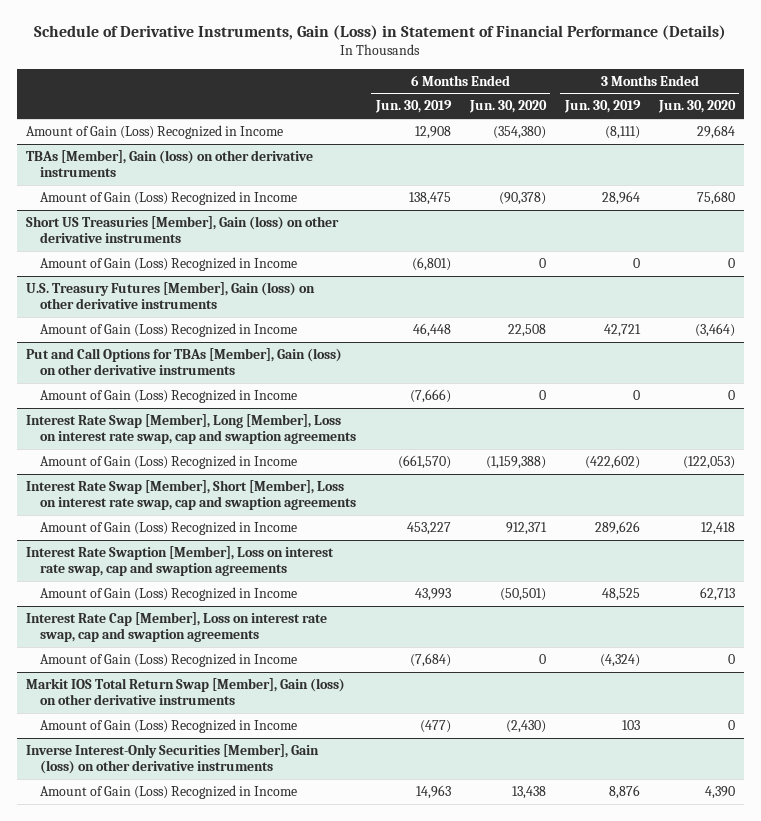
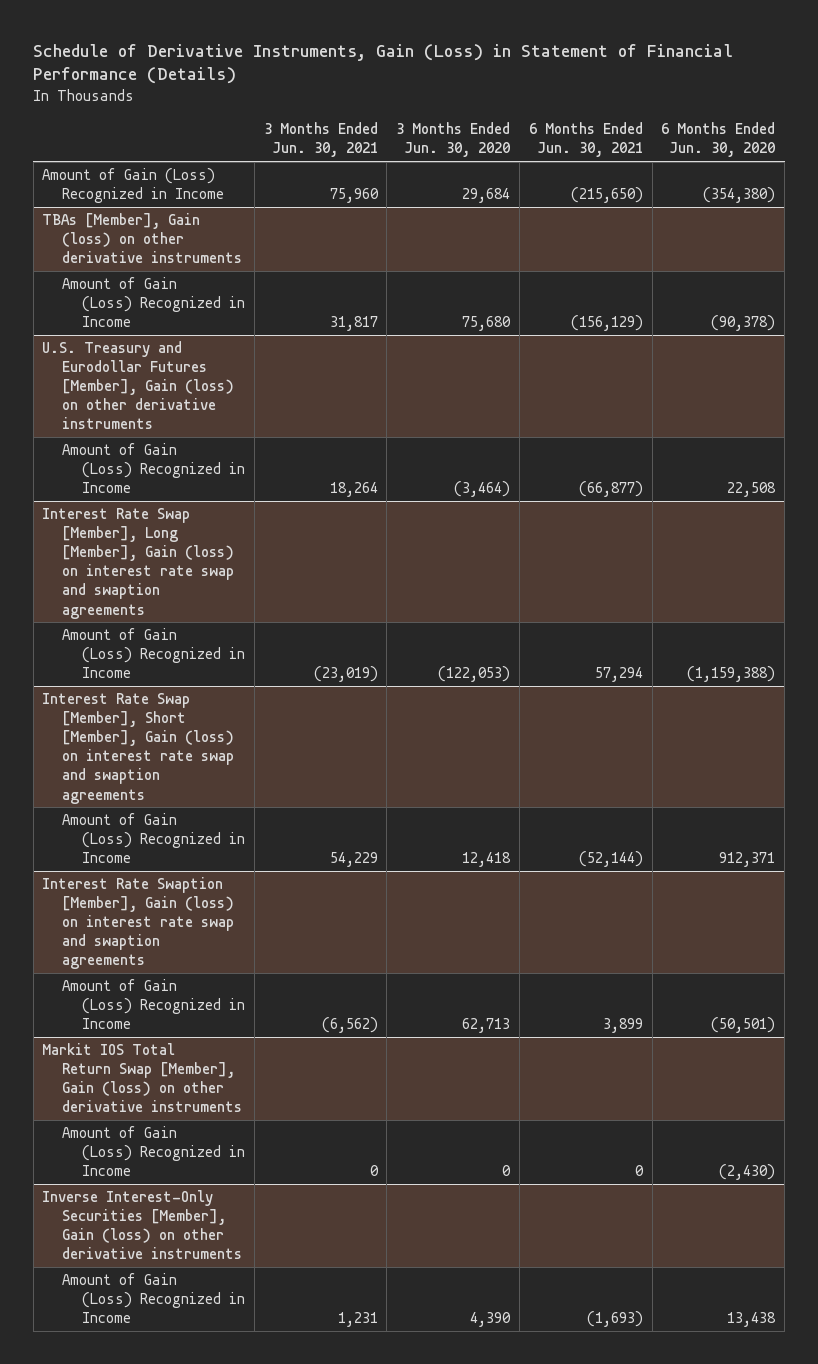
[374,100,452,114] Jun. 30, 2019 -> none
[563,100,641,114] Jun. 30, 2019 -> none
none -> [263,122,378,158] 3 Months Ended Jun. 30, 2021
none -> [528,122,643,158] 6 Months Ended Jun. 30, 2021
[26,215,340,244] Short US Treasuries [Member], Gain (loss) on other derivative instruments -> none
[40,256,298,271] Amount of Gain (Loss) Recognized in Income -> none
[26,281,316,310] U.S. Treasury Futures [Member], Gain (loss) on other derivative instruments -> [42,341,235,430] U.S. Treasury and Eurodollar Futures [Member], Gain (loss) on other derivative instruments
[26,347,343,376] Put and Call Options for TBAs [Member], Gain (loss) on other derivative instruments -> none
[40,388,298,403] Amount of Gain (Loss) Recognized in Income -> none
[26,413,357,445] Interest Rate Swap [Member], Long [Member], Loss on interest rate swap, cap and swaption agreements -> [42,508,235,619] Interest Rate Swap [Member], Long [Member], Gain (loss) on interest rate swap and swaption agreements
[26,479,357,511] Interest Rate Swap [Member], Short [Member], Loss on interest rate swap, cap and swaption agreements -> [42,693,235,804] Interest Rate Swap [Member], Short [Member], Gain (loss) on interest rate swap and swaption agreements
[26,545,335,577] Interest Rate Swaption [Member], Loss on interest rate swap, cap and swaption agreements -> [42,877,235,970] Interest Rate Swaption [Member], Gain (loss) on interest rate swap and swaption agreements
[26,611,328,643] Interest Rate Cap [Member], Loss on interest rate swap, cap and swaption agreements -> none
[40,652,298,667] Amount of Gain (Loss) Recognized in Income -> none

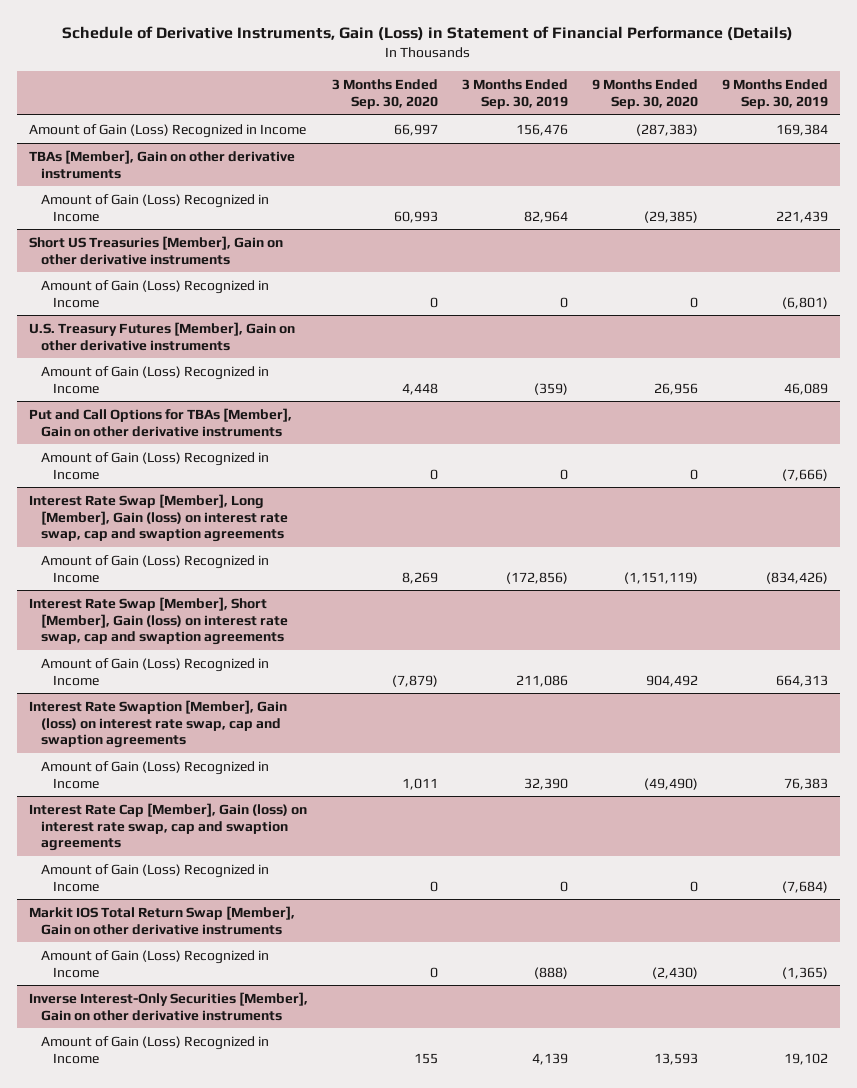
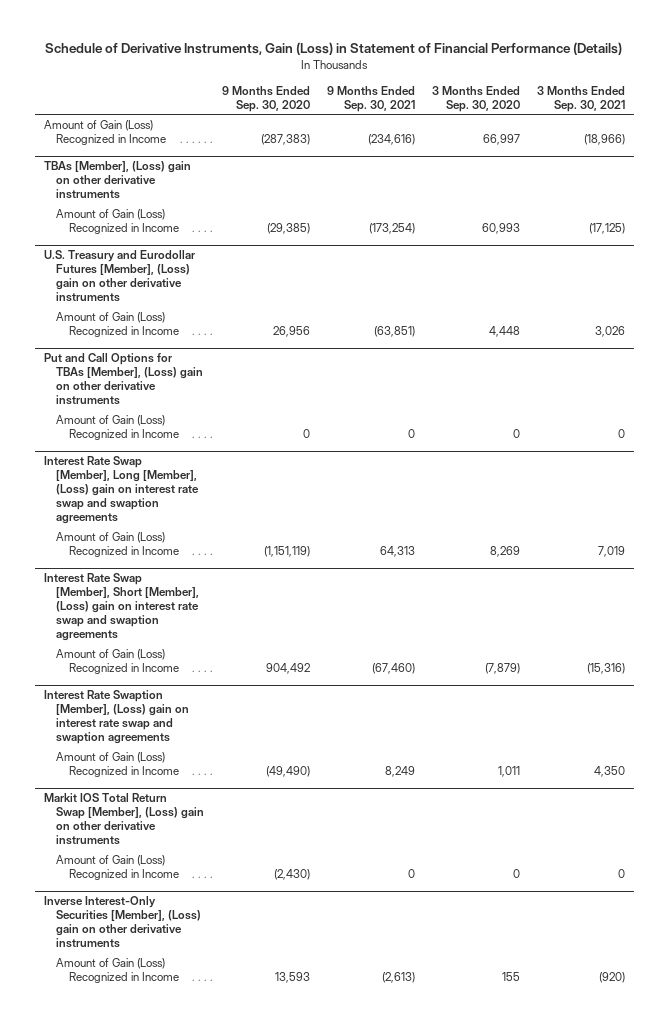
[461,79,568,109] 3 Months Ended Sep. 30, 2019 -> none
[722,79,829,109] 9 Months Ended Sep. 30, 2019 -> none
none -> [326,85,415,112] 9 Months Ended Sep. 30, 2021
none -> [537,85,626,112] 3 Months Ended Sep. 30, 2021
[28,150,295,179] TBAs [Member], Gain on other derivative instruments -> [43,161,191,200] TBAs [Member], (Loss) gain on other derivative instruments
[28,236,283,265] Short US Treasuries [Member], Gain on other derivative instruments -> none
[40,280,269,308] Amount of Gain (Loss) Recognized in Income -> none
[28,322,295,351] U.S. Treasury Futures [Member], Gain on other derivative instruments -> [43,250,195,303] U.S. Treasury and Eurodollar Futures [Member], (Loss) gain on other derivative instruments
[28,408,292,437] Put and Call Options for TBAs [Member], Gain on other derivative instruments -> [43,353,204,406] Put and Call Options for TBAs [Member], (Loss) gain on other derivative instruments
[28,494,288,542] Interest Rate Swap [Member], Long [Member], Gain (loss) on interest rate swap, cap and swaption agreements -> [43,456,200,525] Interest Rate Swap [Member], Long [Member], (Loss) gain on interest rate swap and swaption agreements
[28,597,288,645] Interest Rate Swap [Member], Short [Member], Gain (loss) on interest rate swap, cap and swaption agreements -> [43,573,200,642] Interest Rate Swap [Member], Short [Member], (Loss) gain on interest rate swap and swaption agreements
[28,700,287,748] Interest Rate Swaption [Member], Gain (loss) on interest rate swap, cap and swaption agreements -> [43,690,190,745] Interest Rate Swaption [Member], (Loss) gain on interest rate swap and swaption agreements
[28,803,307,851] Interest Rate Cap [Member], Gain (loss) on interest rate swap, cap and swaption agreements -> none
[40,864,269,892] Amount of Gain (Loss) Recognized in Income -> none
[28,906,295,935] Markit IOS Total Return Swap [Member], Gain on other derivative instruments -> [43,793,205,846] Markit IOS Total Return Swap [Member], (Loss) gain on other derivative instruments
[28,992,308,1021] Inverse Interest-Only Securities [Member], Gain on other derivative instruments -> [43,896,202,949] Inverse Interest-Only Securities [Member], (Loss) gain on other derivative instruments

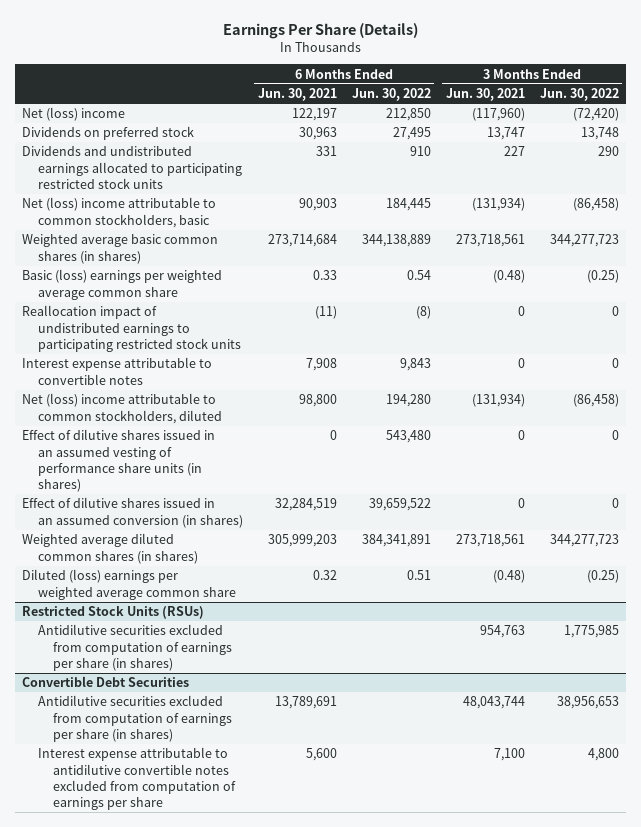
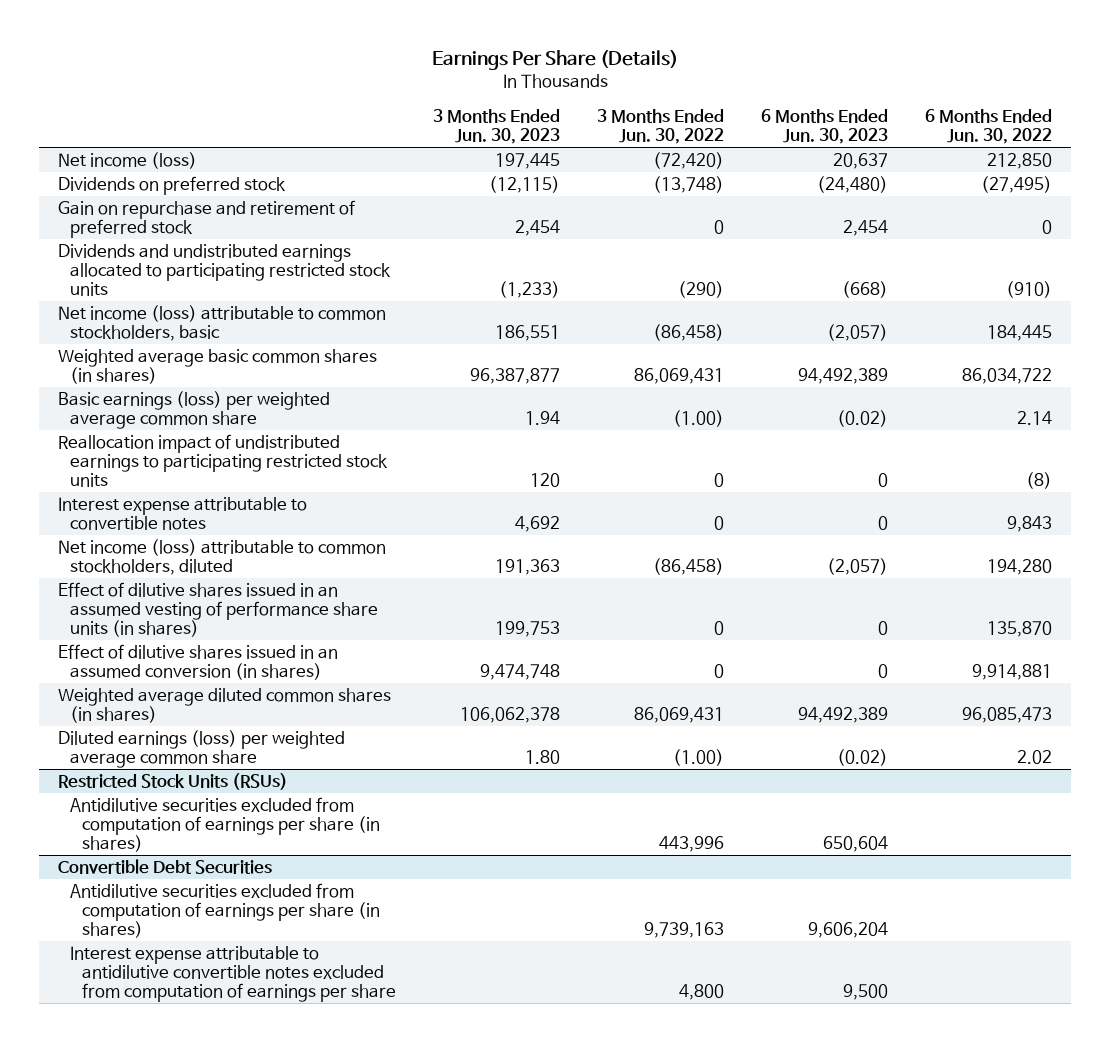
[257,88,337,102] Jun. 30, 2021 -> none
[445,88,525,102] Jun. 30, 2021 -> none
none -> [433,108,561,145] 3 Months Ended Jun. 30, 2023
none -> [761,108,889,145] 6 Months Ended Jun. 30, 2023
[22,107,126,122] Net (loss) income -> [57,151,197,169] Net income (loss)
[392,127,431,141] 27,495 -> [981,175,1053,193] (27,495)
[580,127,619,141] 13,748 -> [653,175,725,193] (13,748)
none -> [57,199,355,239] Gain on repurchase and retirement of preferred stock
[409,146,431,157] 910 -> [1006,281,1053,299] (910)
[597,146,619,157] 290 -> [678,281,725,299] (290)
[22,197,217,228] Net (loss) income attributable to common stockholders, basic -> [57,304,386,342] Net income (loss) attributable to common stockholders, basic
[361,234,431,248] 344,138,889 -> [962,368,1053,385] 86,034,722
[549,234,619,248] 344,277,723 -> [634,368,725,385] 86,069,431
[22,269,223,300] Basic (loss) earnings per weighted average common share -> [57,390,330,430] Basic earnings (loss) per weighted average common share
[406,270,431,281] 0.54 -> [1017,411,1053,426] 2.14
[586,270,619,284] (0.25) -> [673,410,725,428] (1.00)
[22,393,222,424] Net (loss) income attributable to common stockholders, diluted -> [57,538,386,576] Net income (loss) attributable to common stockholders, diluted
[385,430,431,444] 543,480 -> [987,621,1053,638] 135,870
[368,498,431,512] 39,659,522 -> [972,664,1053,681] 9,914,881
[361,534,431,548] 384,341,891 -> [962,707,1053,724] 96,085,473
[549,534,619,548] 344,277,723 -> [634,707,725,724] 86,069,431
[22,569,236,600] Diluted (loss) earnings per weighted average common share -> [57,729,345,769] Diluted earnings (loss) per weighted average common share
[406,570,431,581] 0.51 -> [1017,750,1053,765] 2.02
[586,570,619,584] (0.25) -> [673,749,725,767] (1.00)
[563,625,619,639] 1,775,985 -> [659,836,725,853] 443,996
[556,696,619,710] 38,956,653 -> [644,922,725,939] 9,739,163

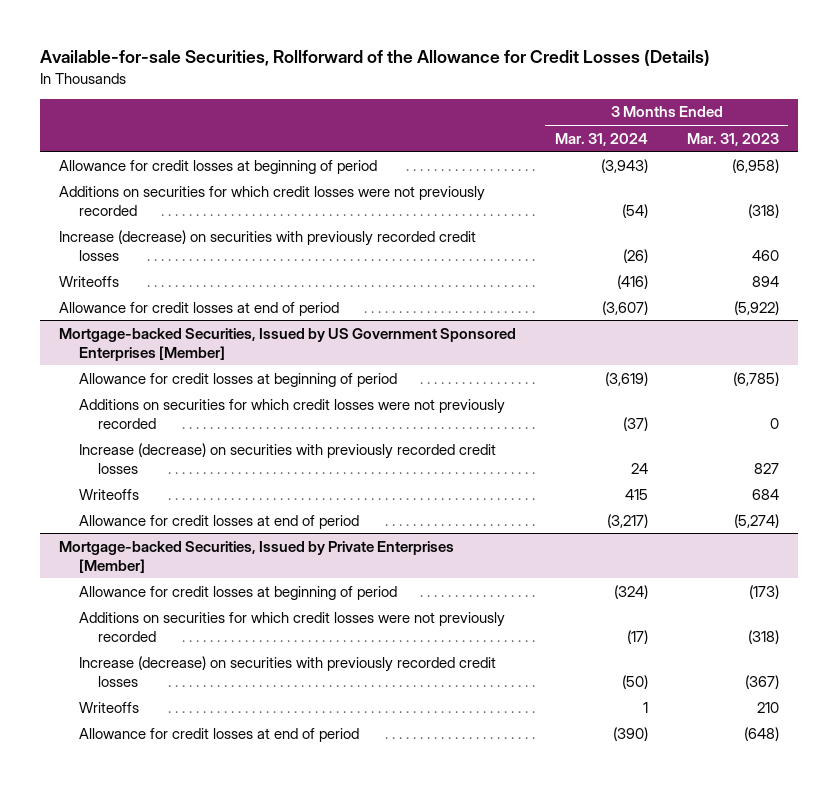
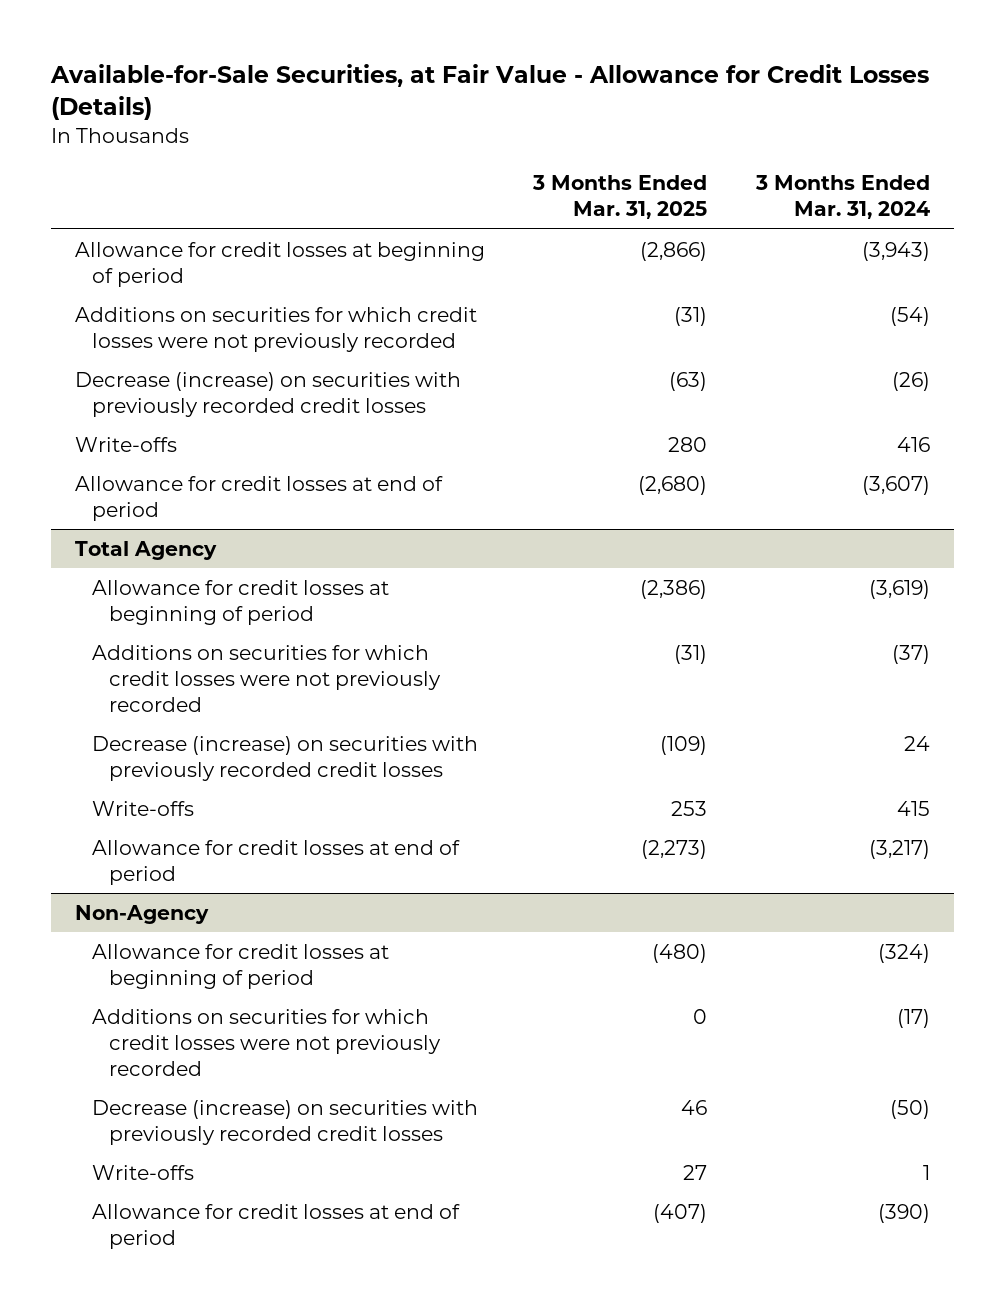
[39,50,710,67] Available-for-sale Securities, Rollforward of the Allowance for Credit Losses (Details) -> [50,64,930,121] Available-for-Sale Securities, at Fair Value - Allowance for Credit Losses (Details)
[686,132,779,146] Mar. 31, 2023 -> none
none -> [532,175,708,220] 3 Months Ended Mar. 31, 2025
[59,275,120,287] Writeoffs -> none
[59,229,477,261] Increase (decrease) on securities with previously recorded credit losses -> [75,371,462,417] Decrease (increase) on securities with previously recorded credit losses
none -> [75,436,178,452] Write-offs
[59,327,517,361] Mortgage-backed Securities, Issued by US Government Sponsored Enterprises [Member] -> [75,540,218,560] Total Agency
[78,442,496,474] Increase (decrease) on securities with previously recorded credit losses -> [92,735,479,781] Decrease (increase) on securities with previously recorded credit losses
[78,488,139,500] Writeoffs -> [92,800,195,816] Write-offs
[59,540,455,573] Mortgage-backed Securities, Issued by Private Enterprises [Member] -> [75,904,210,924] Non-Agency
[78,655,496,687] Increase (decrease) on securities with previously recorded credit losses -> [92,1099,479,1145] Decrease (increase) on securities with previously recorded credit losses
[78,701,139,713] Writeoffs -> [92,1164,195,1180] Write-offs

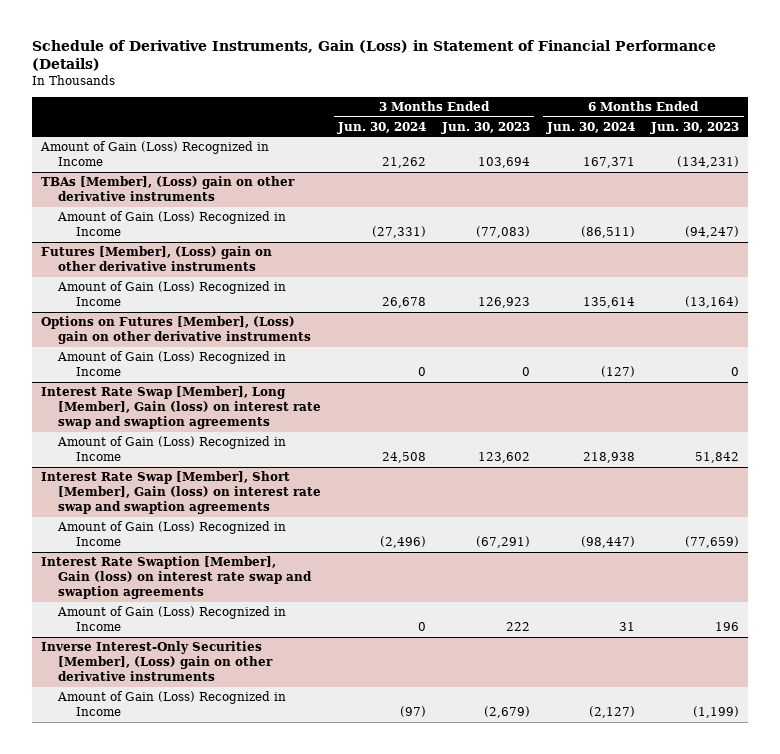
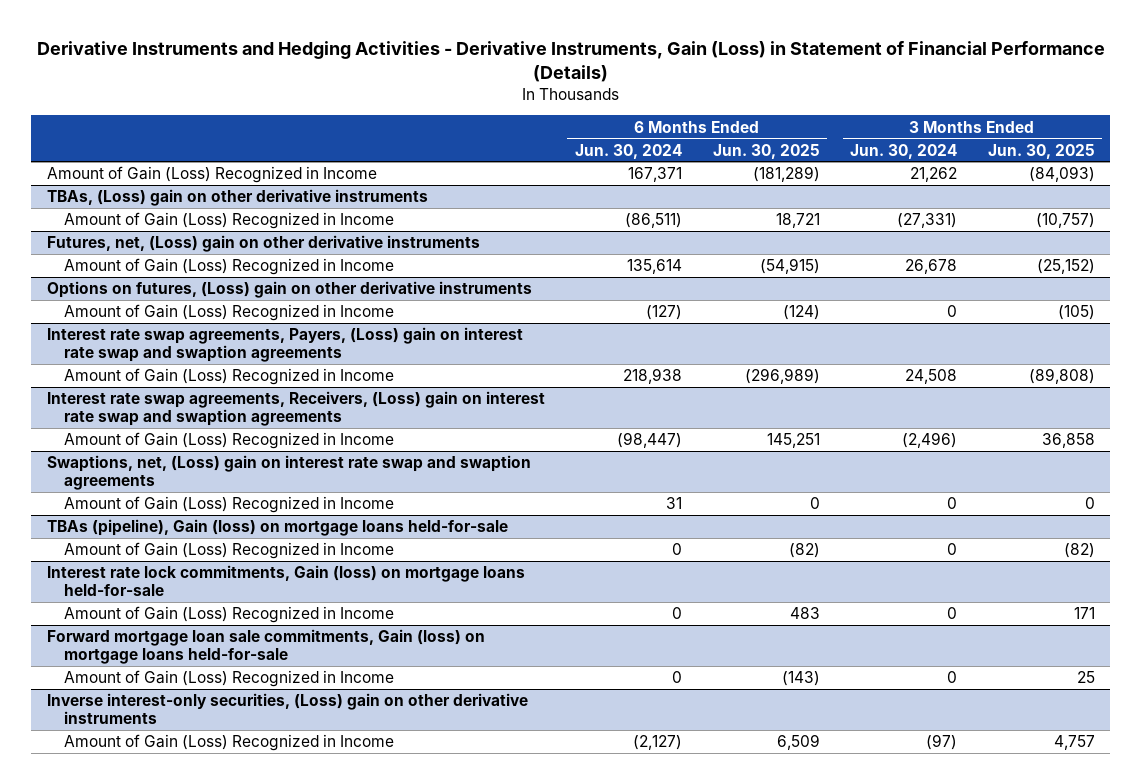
[32,39,717,72] Schedule of Derivative Instruments, Gain (Loss) in Statement of Financial Performance (Details) -> [36,41,1105,83] Derivative Instruments and Hedging Activities - Derivative Instruments, Gain (Loss) in Statement of Financial Performance (Details)
[441,121,531,134] Jun. 30, 2023 -> none
[650,121,740,134] Jun. 30, 2023 -> none
none -> [712,143,820,159] Jun. 30, 2025
none -> [987,143,1095,159] Jun. 30, 2025
[40,176,295,202] TBAs [Member], (Loss) gain on other derivative instruments -> [46,189,428,207] TBAs, (Loss) gain on other derivative instruments
[40,246,272,272] Futures [Member], (Loss) gain on other derivative instruments -> [46,235,480,253] Futures, net, (Loss) gain on other derivative instruments
[40,316,312,345] Options on Futures [Member], (Loss) gain on other derivative instruments -> [46,281,532,299] Options on futures, (Loss) gain on other derivative instruments
[40,386,322,430] Interest Rate Swap [Member], Long [Member], Gain (loss) on interest rate swap and swaption agreements -> [46,327,523,363] Interest rate swap agreements, Payers, (Loss) gain on interest rate swap and swaption agreements
[40,471,322,515] Interest Rate Swap [Member], Short [Member], Gain (loss) on interest rate swap and swaption agreements -> [46,391,545,427] Interest rate swap agreements, Receivers, (Loss) gain on interest rate swap and swaption agreements
[40,556,313,600] Interest Rate Swaption [Member], Gain (loss) on interest rate swap and swaption agreements -> [46,455,531,491] Swaptions, net, (Loss) gain on interest rate swap and swaption agreements
none -> [46,519,508,537] TBAs (pipeline), Gain (loss) on mortgage loans held-for-sale
none -> [64,542,395,560] Amount of Gain (Loss) Recognized in Income
none -> [46,565,525,597] Interest rate lock commitments, Gain (loss) on mortgage loans held-for-sale
none -> [64,606,395,624] Amount of Gain (Loss) Recognized in Income
none -> [46,629,485,665] Forward mortgage loan sale commitments, Gain (loss) on mortgage loans held-for-sale
none -> [64,670,395,688] Amount of Gain (Loss) Recognized in Income
[40,641,274,682] Inverse Interest-Only Securities [Member], (Loss) gain on other derivative instruments -> [46,693,528,725] Inverse interest-only securities, (Loss) gain on other derivative instruments

